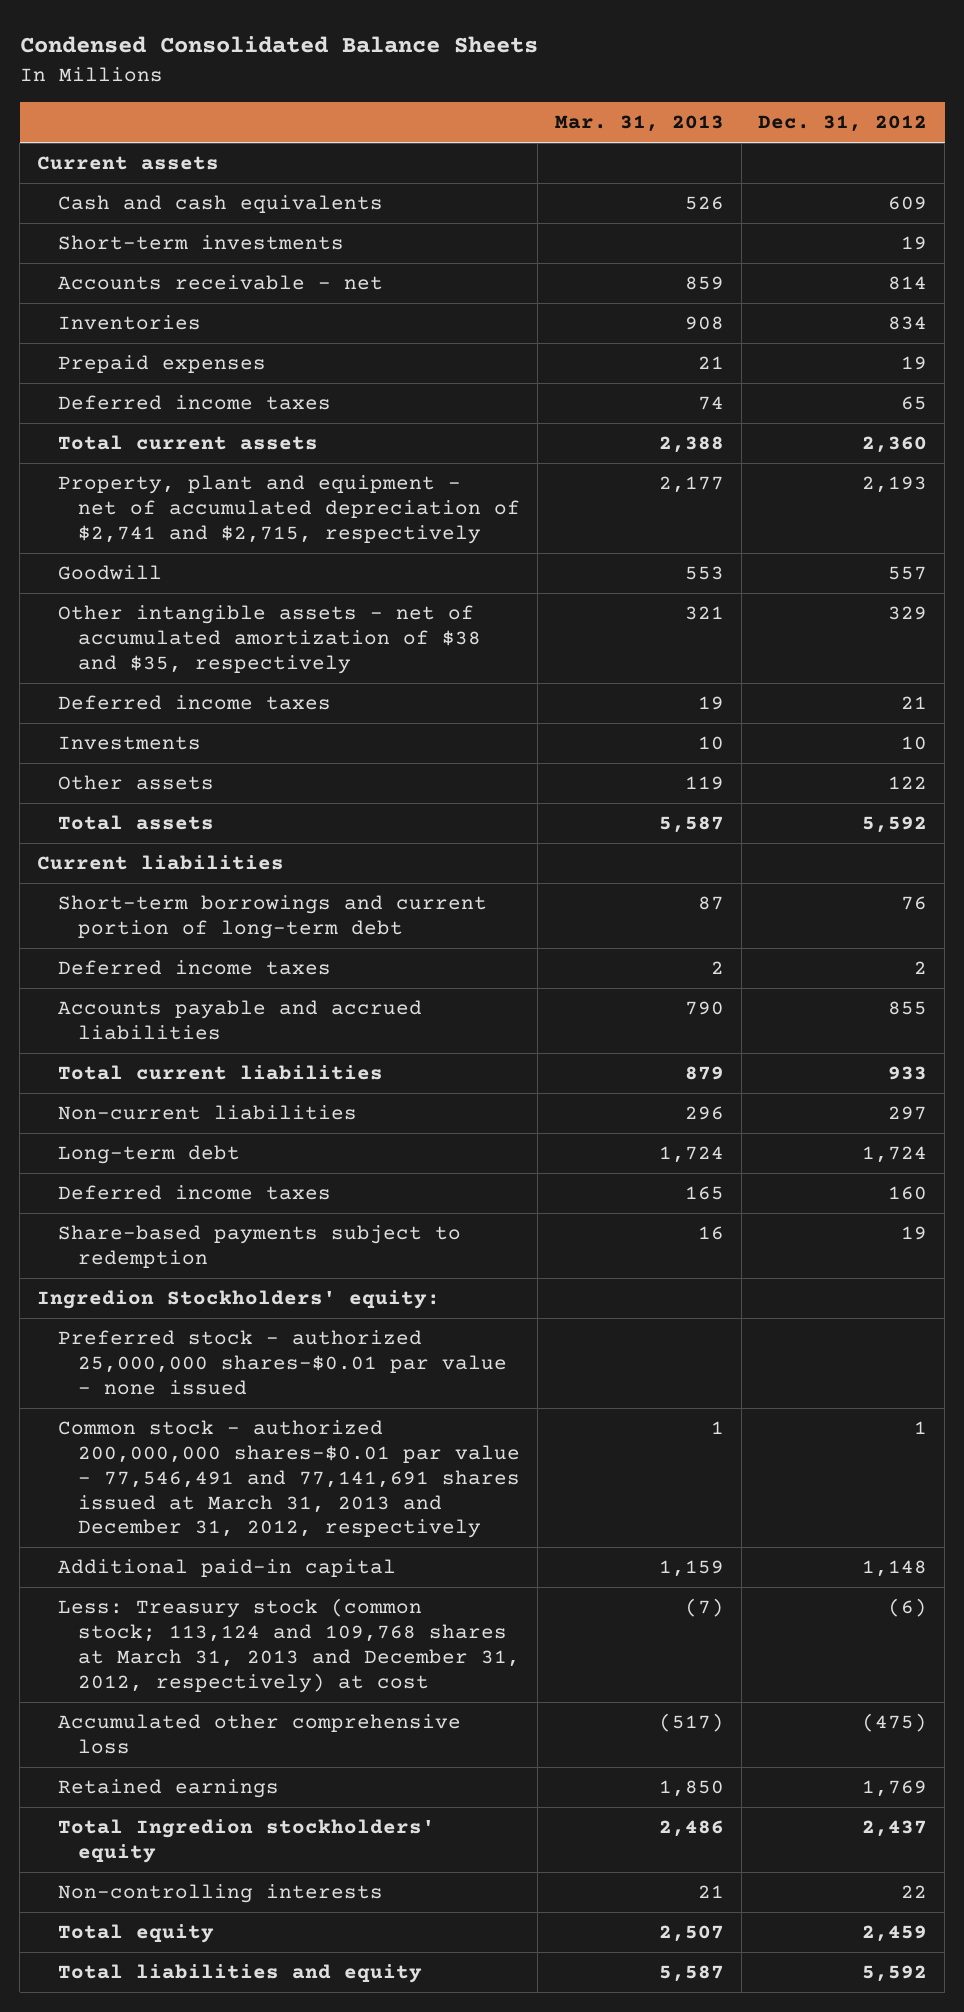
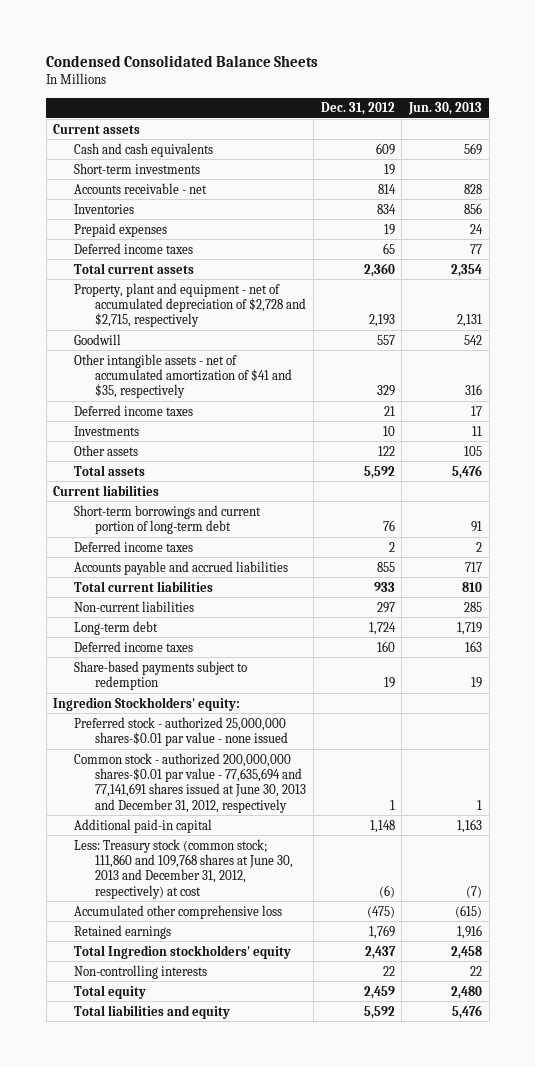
[554,115,724,133] Mar. 31, 2013 -> none
none -> [408,102,483,116] Jun. 30, 2013
[57,475,521,544] Property, plant and equipment - net of accumulated depreciation of $2,741 and $2,715, respectively -> [74,282,307,328] Property, plant and equipment - net of accumulated depreciation of $2,728 and $2,715, respectively
[57,605,482,674] Other intangible assets - net of accumulated amortization of $38 and $35, respectively -> [74,353,293,399] Other intangible assets - net of accumulated amortization of $41 and $35, respectively
[57,1420,521,1539] Common stock - authorized 200,000,000 shares-$0.01 par value - 77,546,491 and 77,141,691 shares issued at March 31, 2013 and December 31, 2012, respectively -> [74,752,307,813] Common stock - authorized 200,000,000 shares-$0.01 par value - 77,635,694 and 77,141,691 shares issued at June 30, 2013 and December 31, 2012, respectively
[57,1598,521,1693] Less: Treasury stock (common stock; 113,124 and 109,768 shares at March 31, 2013 and December 31, 2012, respectively) at cost -> [74,838,294,899] Less: Treasury stock (common stock; 111,860 and 109,768 shares at June 30, 2013 and December 31, 2012, respectively) at cost

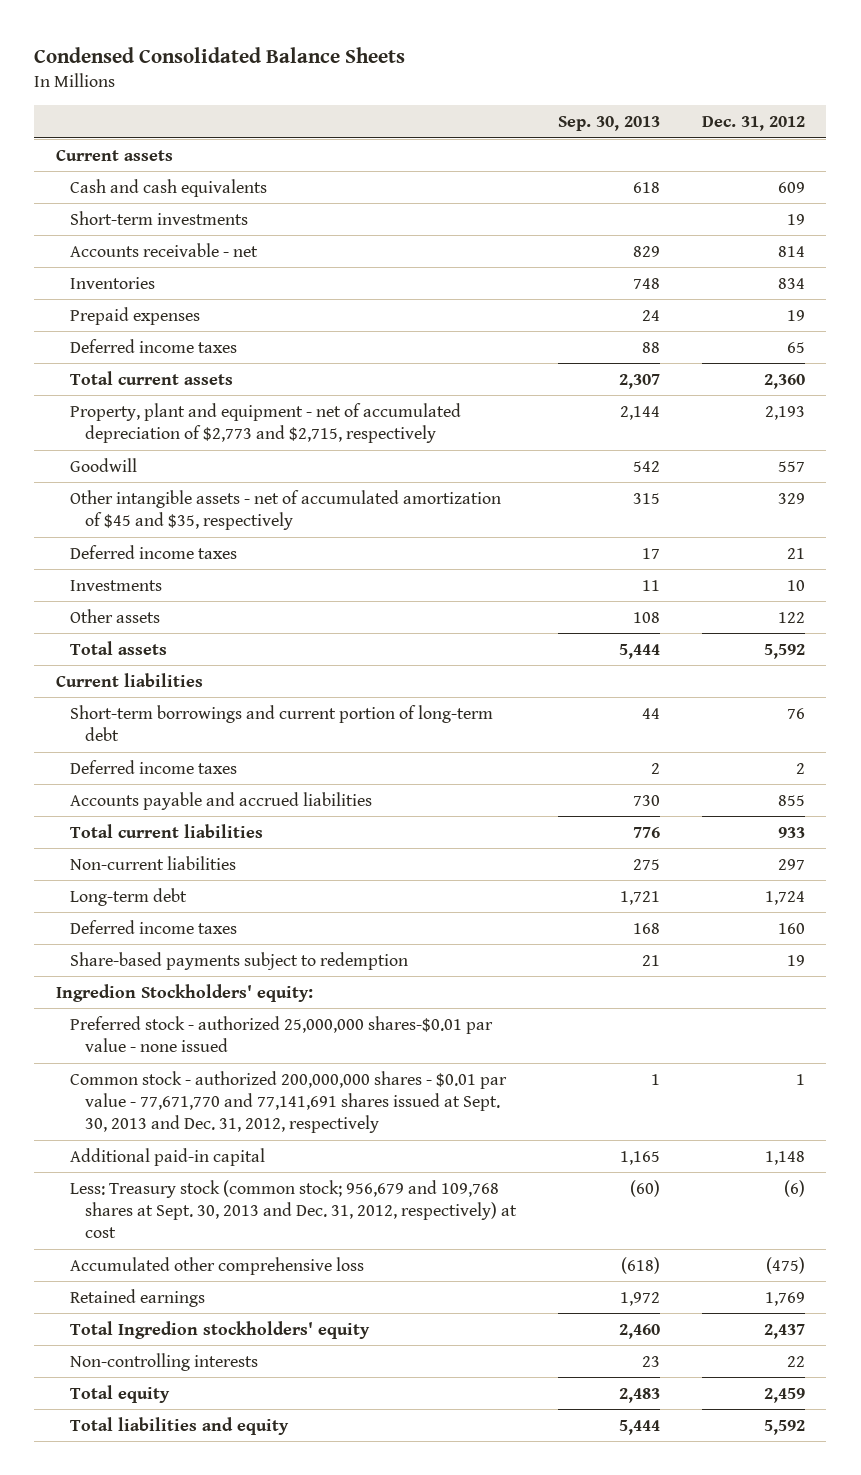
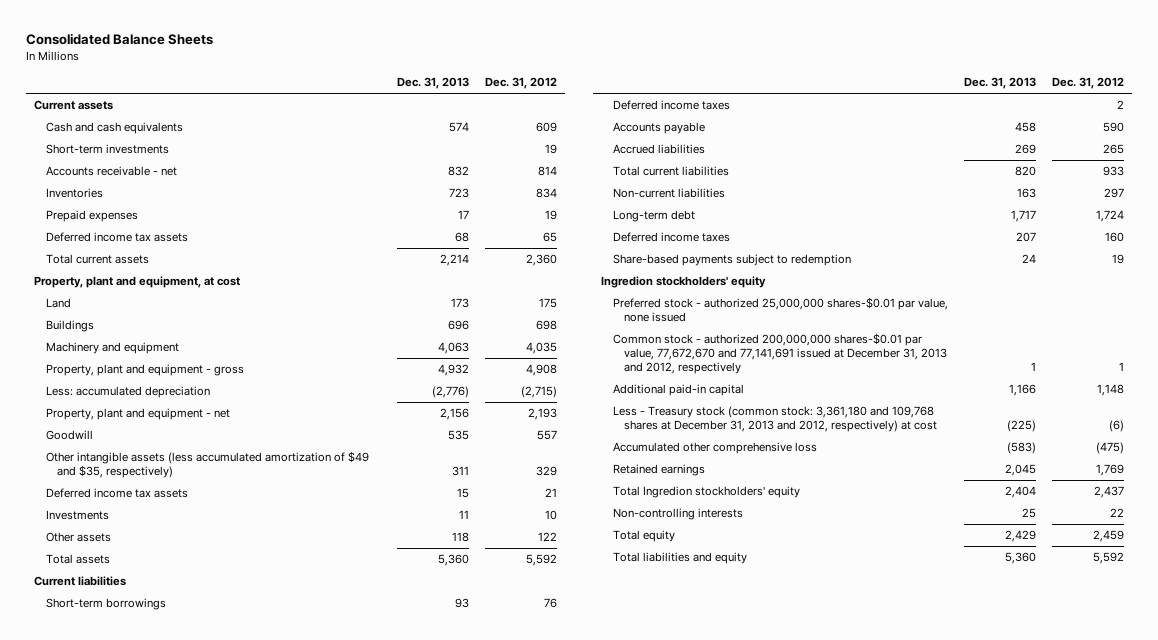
[34,46,406,63] Condensed Consolidated Balance Sheets -> [26,33,214,46] Consolidated Balance Sheets
[557,116,660,132] Sep. 30, 2013 -> none
none -> [396,77,469,90] Dec. 31, 2013
[70,338,238,353] Deferred income taxes -> [45,231,188,242] Deferred income tax assets
none -> [34,275,241,288] Property, plant and equipment, at cost
none -> [45,297,71,308] Land
none -> [45,319,94,332] Buildings
none -> [45,341,179,354] Machinery and equipment
none -> [45,363,244,376] Property, plant and equipment - gross
none -> [45,385,210,398] Less: accumulated depreciation
[70,402,462,444] Property, plant and equipment - net of accumulated depreciation of $2,773 and $2,715, respectively -> [45,407,230,420] Property, plant and equipment - net
[70,489,502,531] Other intangible assets - net of accumulated amortization of $45 and $35, respectively -> [45,450,369,478] Other intangible assets (less accumulated amortization of $49 and $35, respectively)
[70,544,238,559] Deferred income taxes -> [45,487,188,498] Deferred income tax assets
[70,704,494,742] Short-term borrowings and current portion of long-term debt -> [45,597,166,610] Short-term borrowings
[70,791,373,810] Accounts payable and accrued liabilities -> none
none -> [612,121,705,134] Accounts payable
none -> [612,143,705,154] Accrued liabilities
[55,983,313,1002] Ingredion Stockholders' equity: -> [601,275,767,288] Ingredion stockholders' equity
[70,1015,494,1053] Preferred stock - authorized 25,000,000 shares-$0.01 par value - none issued -> [612,296,948,322] Preferred stock - authorized 25,000,000 shares-$0.01 par value, none issued
[70,1070,508,1134] Common stock - authorized 200,000,000 shares - $0.01 par value - 77,671,770 and 77,141,691 shares issued at Sept. 30, 2013 and Dec. 31, 2012, respectively -> [612,332,948,375] Common stock - authorized 200,000,000 shares-$0.01 par value, 77,672,670 and 77,141,691 issued at December 31, 2013 and 2012, respectively
[70,1179,517,1239] Less: Treasury stock (common stock; 956,679 and 109,768 shares at Sept. 30, 2013 and Dec. 31, 2012, respectively) at cost -> [612,405,938,432] Less - Treasury stock (common stock: 3,361,180 and 109,768 shares at December 31, 2013 and 2012, respectively) at cost

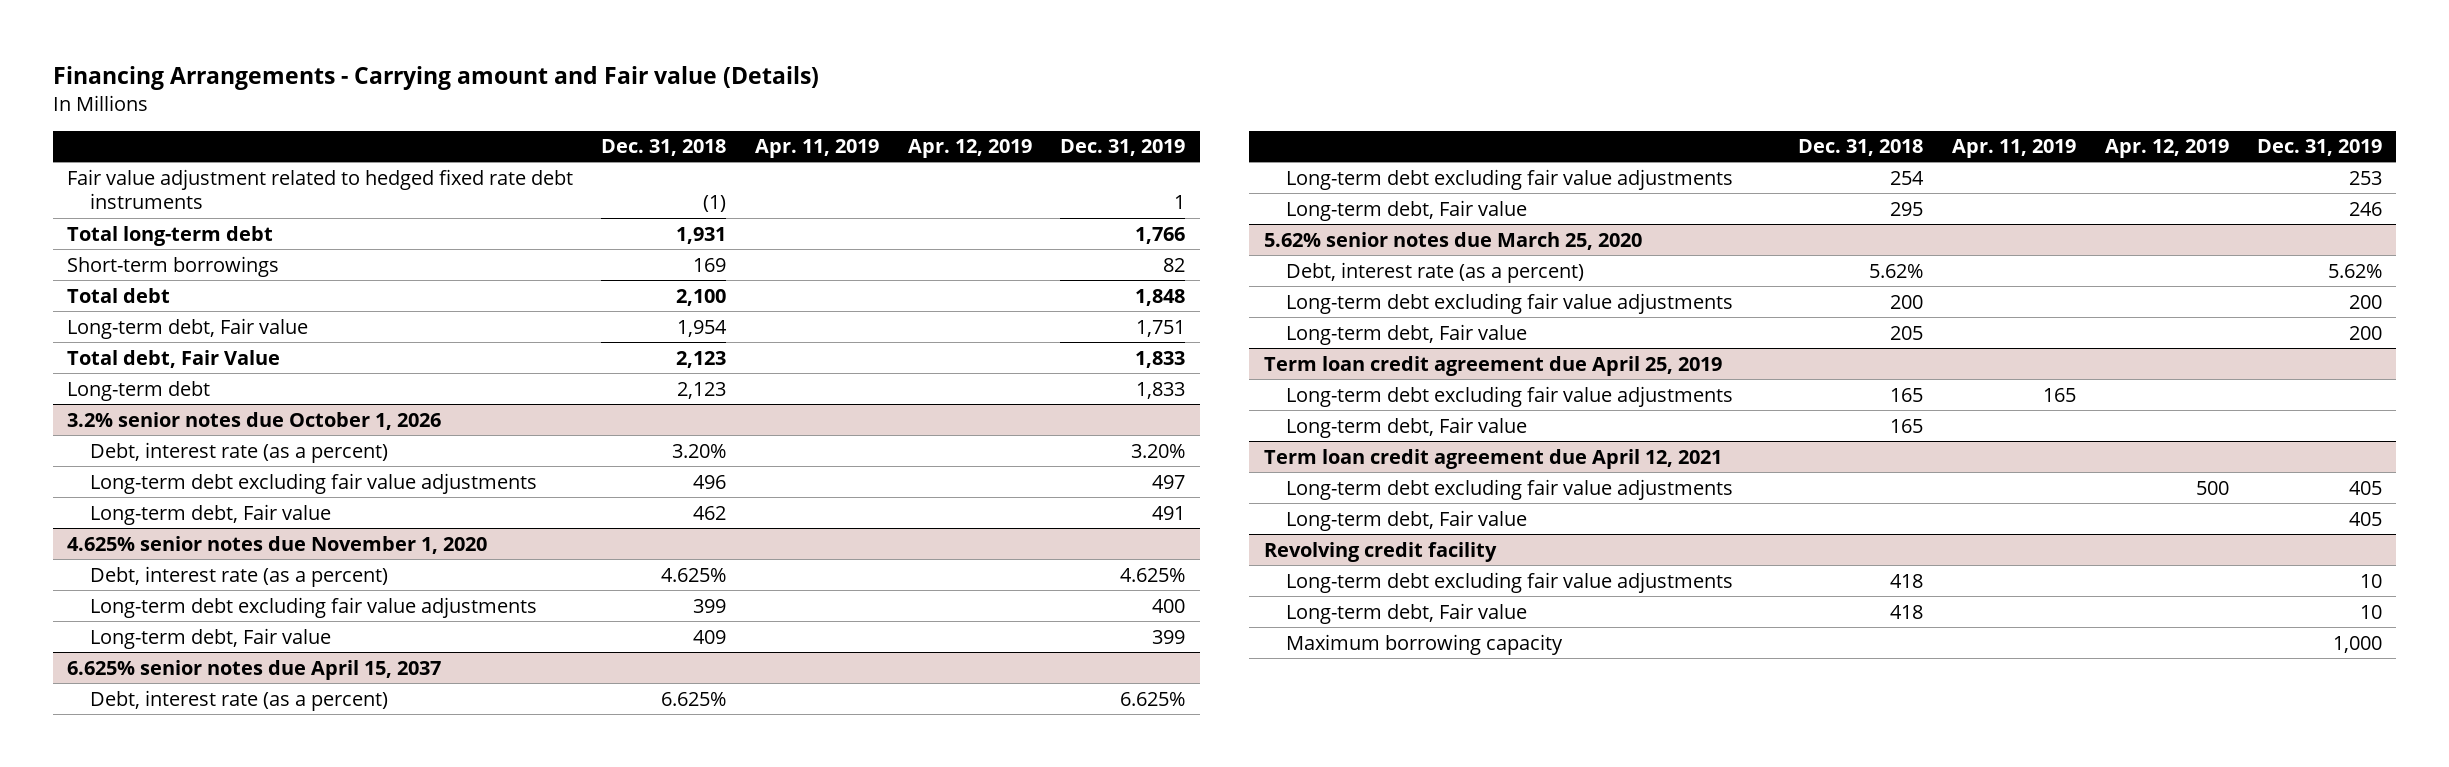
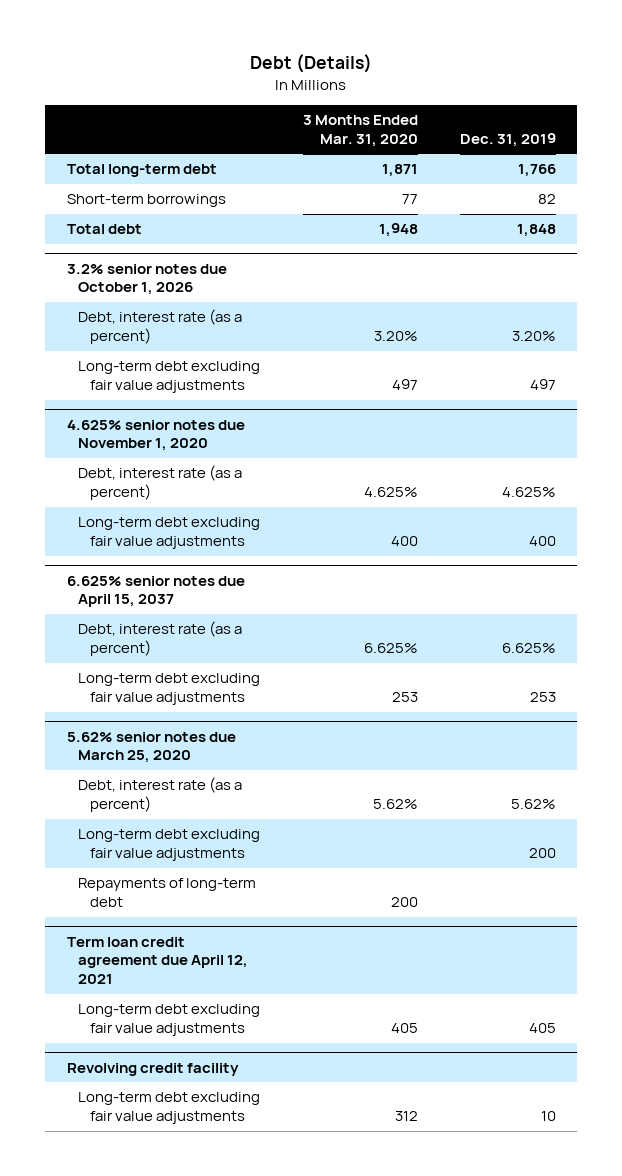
[52,65,819,90] Financing Arrangements - Carrying amount and Fair value (Details) -> [250,54,373,74] Debt (Details)
[601,139,727,157] Dec. 31, 2018 -> none
[755,139,880,159] Apr. 11, 2019 -> none
[907,139,1032,159] Apr. 12, 2019 -> none
none -> [302,115,418,147] 3 Months Ended Mar. 31, 2020
[66,168,573,210] Fair value adjustment related to hedged fixed rate debt instruments -> none
[66,317,308,339] Long-term debt, Fair value -> none
[66,349,280,368] Total debt, Fair Value -> none
[66,380,210,401] Long-term debt -> none
[89,503,331,525] Long-term debt, Fair value -> none
[89,627,331,649] Long-term debt, Fair value -> none
[1286,199,1528,221] Long-term debt, Fair value -> none
[1286,323,1528,345] Long-term debt, Fair value -> none
[1263,355,1722,376] Term loan credit agreement due April 25, 2019 -> none
[1286,385,1734,407] Long-term debt excluding fair value adjustments -> none
[1286,416,1528,438] Long-term debt, Fair value -> none
none -> [78,878,257,908] Repayments of long-term debt
[1286,509,1528,531] Long-term debt, Fair value -> none
[1286,602,1528,624] Long-term debt, Fair value -> none
[1286,633,1564,655] Maximum borrowing capacity -> none

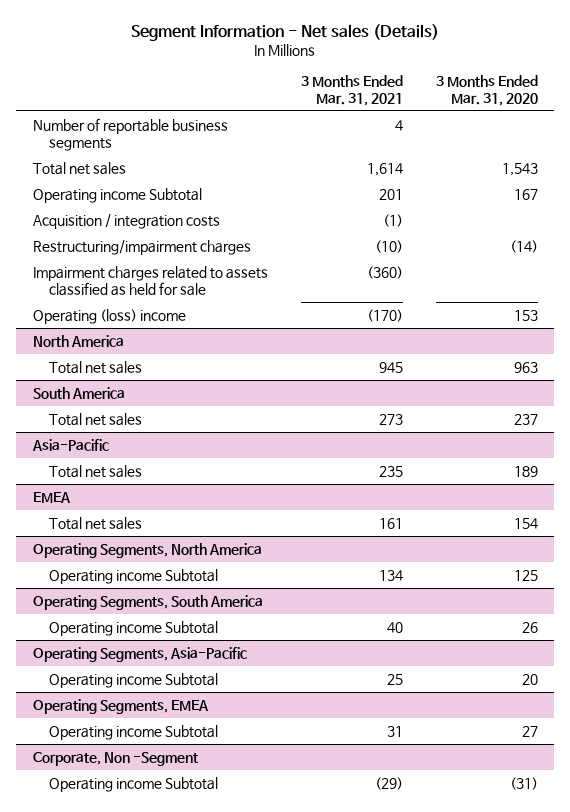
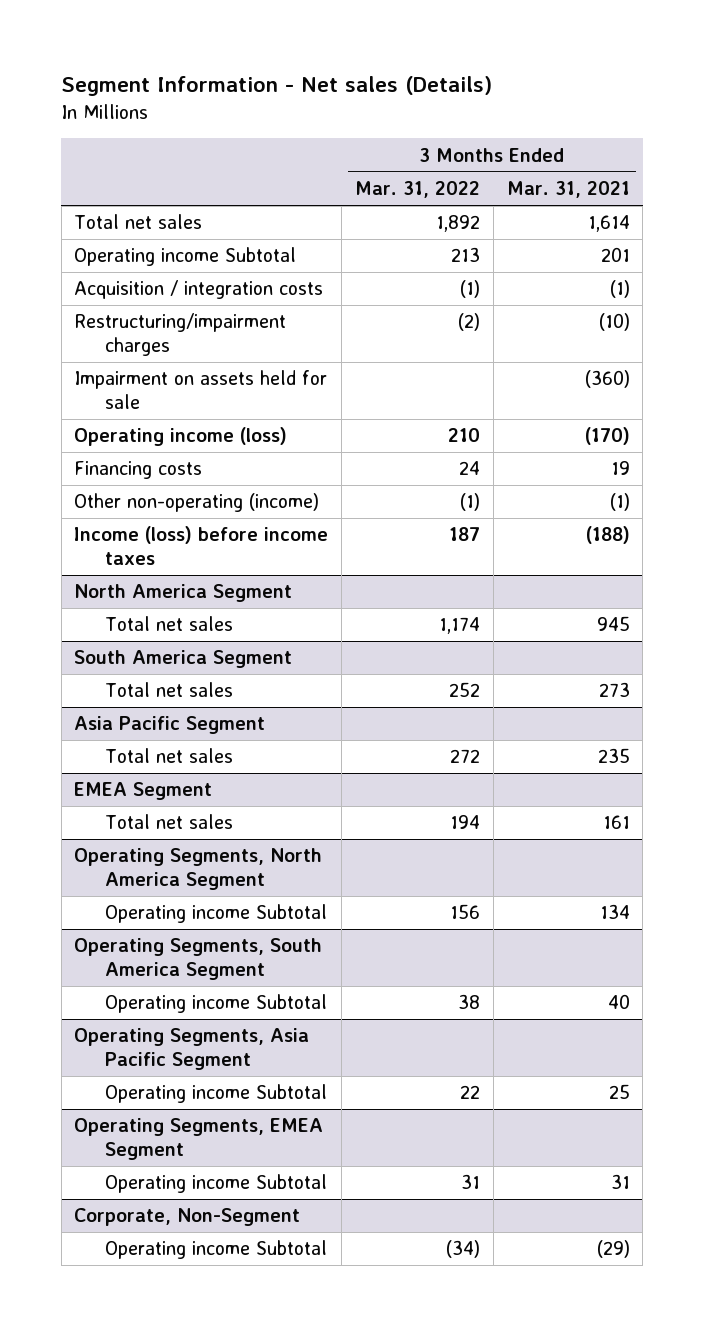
[435,74,538,106] 3 Months Ended Mar. 31, 2020 -> none
none -> [355,181,481,199] Mar. 31, 2022
[32,117,228,151] Number of reportable business segments -> none
[32,265,268,296] Impairment charges related to assets classified as held for sale -> [74,370,328,410] Impairment on assets held for sale
[32,308,186,324] Operating (loss) income -> [74,427,288,447] Operating income (loss)
none -> [74,461,203,480] Financing costs
none -> [74,493,320,513] Other non-operating (income)
none -> [74,526,329,566] Income (loss) before income taxes
[32,334,124,347] North America -> [74,584,293,603] North America Segment
[32,386,125,399] South America -> [74,650,293,669] South America Segment
[31,438,109,451] Asia-Pacific -> [74,716,266,735] Asia Pacific Segment
[32,491,71,503] EMEA -> [74,782,213,801] EMEA Segment
[32,542,262,558] Operating Segments, North America -> [74,848,323,891] Operating Segments, North America Segment
[32,594,263,610] Operating Segments, South America -> [74,938,323,981] Operating Segments, South America Segment
[32,646,247,662] Operating Segments, Asia-Pacific -> [74,1028,310,1071] Operating Segments, Asia Pacific Segment
[32,698,209,714] Operating Segments, EMEA -> [74,1118,324,1161] Operating Segments, EMEA Segment
[32,751,198,766] Corporate, Non -Segment -> [74,1208,301,1227] Corporate, Non-Segment

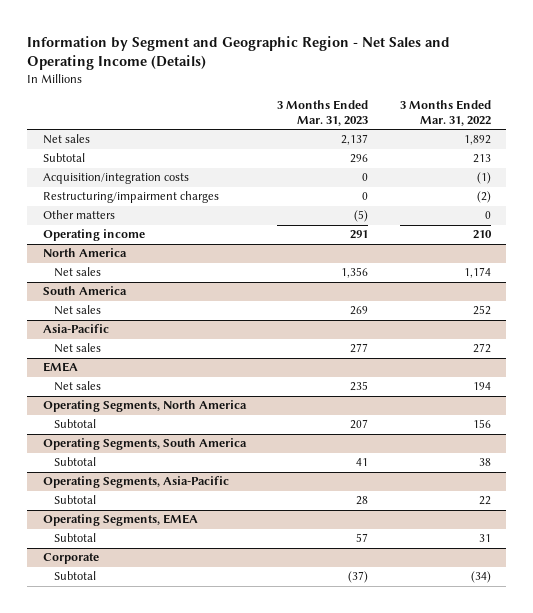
[61,75,493,96] Segment Information - Net sales (Details) -> [27,35,451,71] Information by Segment and Geographic Region - Net Sales and Operating Income (Details)
[506,181,630,199] Mar. 31, 2021 -> none
none -> [277,100,369,127] 3 Months Ended Mar. 31, 2023
[74,214,203,230] Total net sales -> [42,134,90,145] Net sales
[74,247,297,267] Operating income Subtotal -> [42,153,85,163] Subtotal
[74,280,324,300] Acquisition / integration costs -> [42,173,189,185] Acquisition/integration costs
[74,370,328,410] Impairment on assets held for sale -> none
[74,461,203,480] Financing costs -> none
[74,493,320,513] Other non-operating (income) -> none
[74,526,329,566] Income (loss) before income taxes -> none
none -> [42,210,115,220] Other matters
[74,427,288,447] Operating income (loss) -> [42,229,145,242] Operating income
[74,584,293,603] North America Segment -> [42,248,127,258] North America
[105,616,234,632] Total net sales -> [53,267,101,278] Net sales
[74,650,293,669] South America Segment -> [42,286,127,296] South America
[105,682,234,698] Total net sales -> [53,305,101,316] Net sales
[74,716,266,735] Asia Pacific Segment -> [42,324,109,334] Asia-Pacific
[105,748,234,764] Total net sales -> [53,343,101,354] Net sales
[74,782,213,801] EMEA Segment -> [42,362,78,373] EMEA
[105,814,234,830] Total net sales -> [53,381,101,392] Net sales
[74,848,323,891] Operating Segments, North America Segment -> [42,400,247,413] Operating Segments, North America
[105,904,328,924] Operating income Subtotal -> [53,419,96,429] Subtotal
[74,938,323,981] Operating Segments, South America Segment -> [42,438,247,451] Operating Segments, South America
[105,994,328,1014] Operating income Subtotal -> [53,457,96,467] Subtotal
[74,1028,310,1071] Operating Segments, Asia Pacific Segment -> [42,476,229,489] Operating Segments, Asia-Pacific
[105,1084,328,1104] Operating income Subtotal -> [53,495,96,505] Subtotal
[74,1118,324,1161] Operating Segments, EMEA Segment -> [42,514,198,527] Operating Segments, EMEA
[105,1174,328,1194] Operating income Subtotal -> [53,533,96,543] Subtotal
[74,1208,301,1227] Corporate, Non-Segment -> [42,553,99,565] Corporate
[105,1240,328,1260] Operating income Subtotal -> [53,571,96,581] Subtotal

